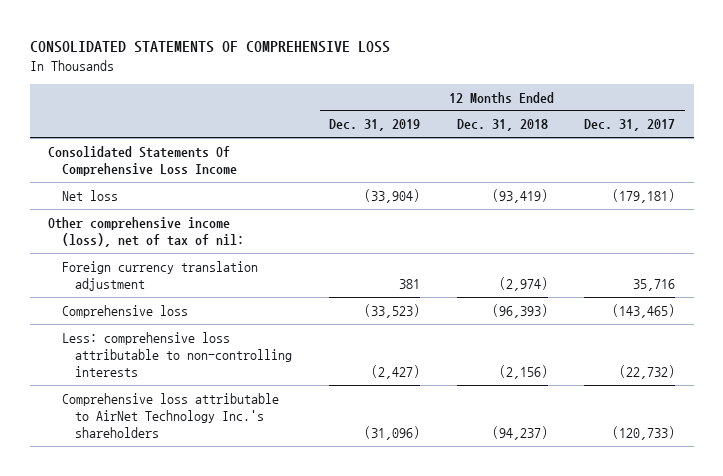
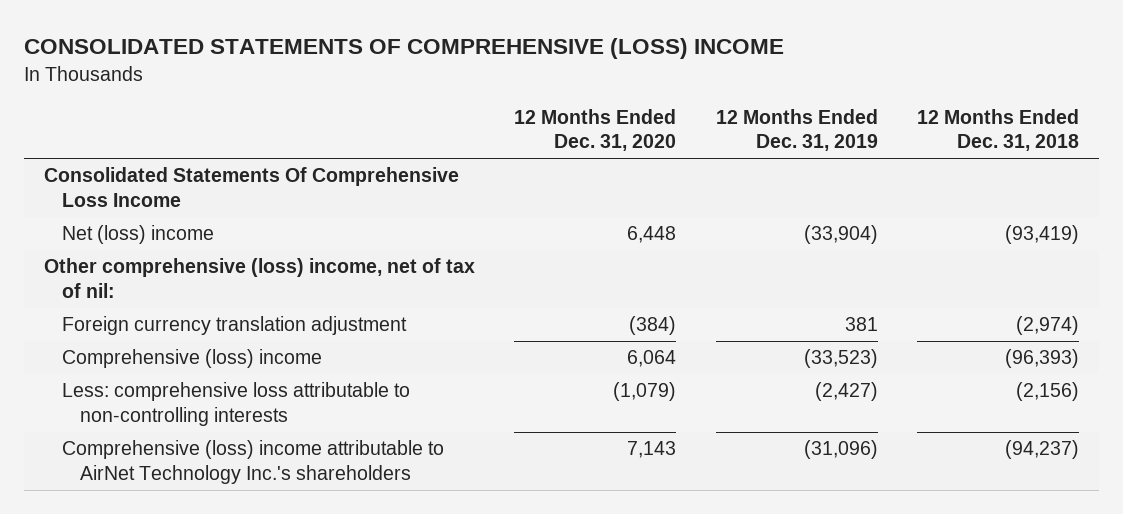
[29,41,390,54] CONSOLIDATED STATEMENTS OF COMPREHENSIVE LOSS -> [24,38,785,60] CONSOLIDATED STATEMENTS OF COMPREHENSIVE (LOSS) INCOME
[584,119,676,132] Dec. 31, 2017 -> none
none -> [514,108,677,152] 12 Months Ended Dec. 31, 2020
[61,189,118,201] Net loss -> [62,225,215,245] Net (loss) income
[48,216,244,248] Other comprehensive income (loss), net of tax of nil: -> [43,258,475,299] Other comprehensive (loss) income, net of tax of nil:
[61,304,188,318] Comprehensive loss -> [62,349,323,369] Comprehensive (loss) income
[61,392,279,439] Comprehensive loss attributable to AirNet Technology Inc.'s shareholders -> [62,440,445,485] Comprehensive (loss) income attributable to AirNet Technology Inc.'s shareholders

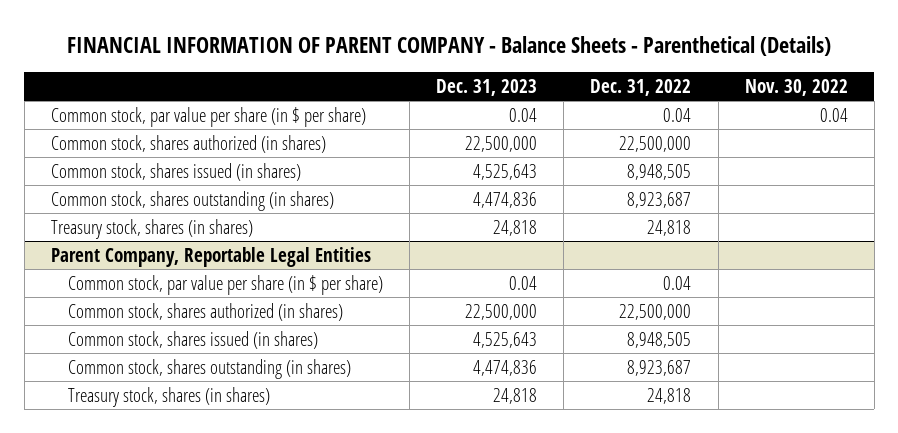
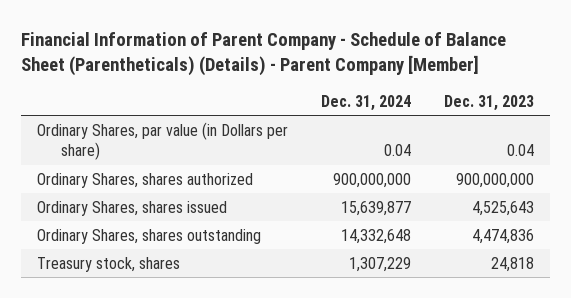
[67,36,832,57] FINANCIAL INFORMATION OF PARENT COMPANY - Balance Sheets - Parenthetical (Details) -> [21,32,507,76] Financial Information of Parent Company - Schedule of Balance Sheet (Parentheticals) (Details) - Parent Company [Member]
[590,78,692,96] Dec. 31, 2022 -> none
[744,78,848,96] Nov. 30, 2022 -> none
none -> [321,94,412,111] Dec. 31, 2024
[50,246,371,267] Parent Company, Reportable Legal Entities -> none
[67,274,383,295] Common stock, par value per share (in $ per share) -> none
[67,302,343,321] Common stock, shares authorized (in shares) -> none
[67,330,318,349] Common stock, shares issued (in shares) -> none
[67,358,351,379] Common stock, shares outstanding (in shares) -> none
[67,386,270,407] Treasury stock, shares (in shares) -> none
[50,106,366,127] Common stock, par value per share (in $ per share) -> [37,121,289,161] Ordinary Shares, par value (in Dollars per share)
[50,134,326,153] Common stock, shares authorized (in shares) -> [37,172,254,188] Ordinary Shares, shares authorized
[465,135,538,152] 22,500,000 -> [455,172,534,188] 900,000,000
[50,162,301,181] Common stock, shares issued (in shares) -> [37,200,228,216] Ordinary Shares, shares issued
[50,190,334,211] Common stock, shares outstanding (in shares) -> [37,228,262,244] Ordinary Shares, shares outstanding
[50,218,253,239] Treasury stock, shares (in shares) -> [37,256,181,272] Treasury stock, shares

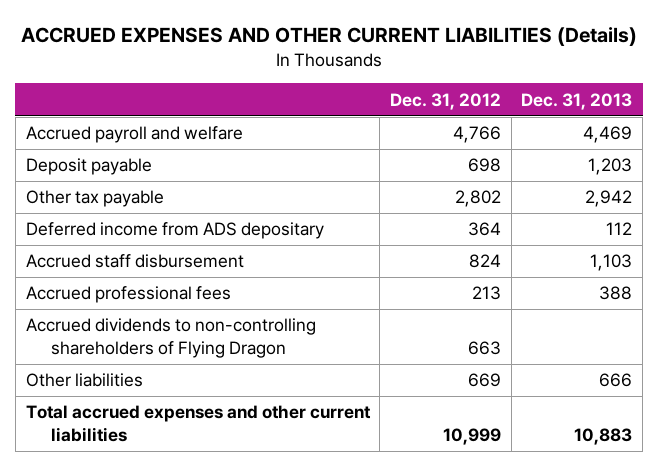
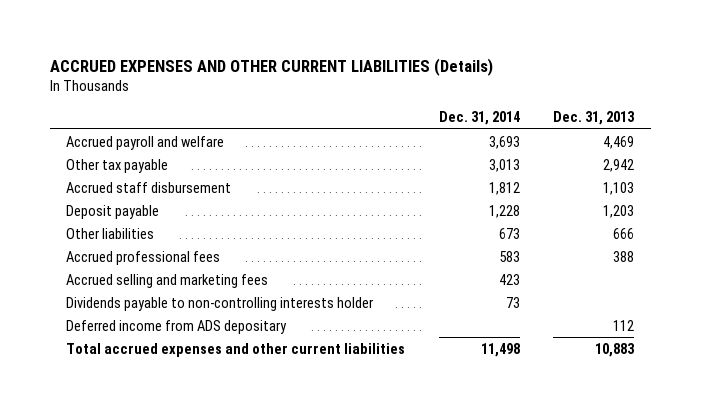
[389,92,501,110] Dec. 31, 2012 -> none
none -> [438,111,520,126] Dec. 31, 2014
[25,318,316,358] Accrued dividends to non-controlling shareholders of Flying Dragon -> none
[25,158,152,176] Deposit payable -> [66,204,160,219] Deposit payable
[25,286,231,304] Accrued professional fees -> [66,250,221,265] Accrued professional fees
none -> [66,273,269,288] Accrued selling and marketing fees
none -> [66,296,374,311] Dividends payable to non-controlling interests holder
[25,222,324,240] Deferred income from ADS depositary -> [66,319,288,334] Deferred income from ADS depositary

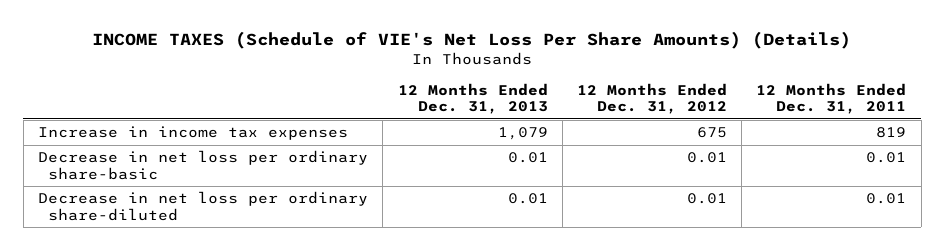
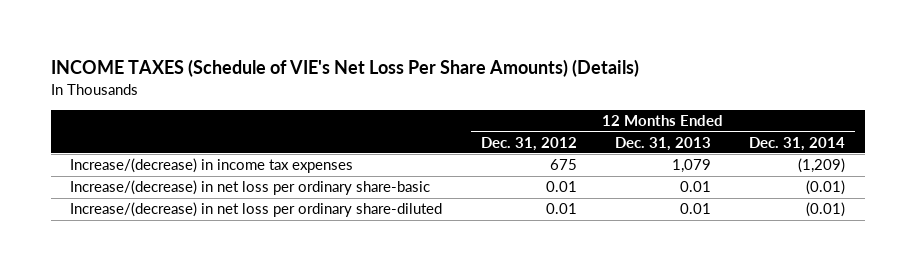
[756,82,907,115] 12 Months Ended Dec. 31, 2011 -> none
none -> [749,136,846,151] Dec. 31, 2014
[38,126,349,141] Increase in income tax expenses -> [70,158,354,174] Increase/(decrease) in income tax expenses
[38,150,369,180] Decrease in net loss per ordinary share-basic -> [70,180,431,196] Increase/(decrease) in net loss per ordinary share-basic
[38,191,369,221] Decrease in net loss per ordinary share-diluted -> [70,202,443,218] Increase/(decrease) in net loss per ordinary share-diluted

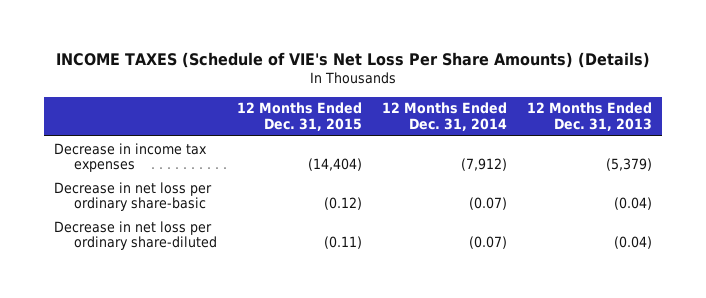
[480,136,577,151] Dec. 31, 2012 -> none
none -> [236,102,362,131] 12 Months Ended Dec. 31, 2015
[70,158,354,174] Increase/(decrease) in income tax expenses -> [54,142,208,173] Decrease in income tax expenses
[672,159,712,174] 1,079 -> [605,158,652,172] (5,379)
[798,158,846,174] (1,209) -> [460,158,507,172] (7,912)
[70,180,431,196] Increase/(decrease) in net loss per ordinary share-basic -> [54,181,213,212] Decrease in net loss per ordinary share-basic
[680,181,712,193] 0.01 -> [613,197,652,211] (0.04)
[806,180,846,196] (0.01) -> [468,197,507,211] (0.07)
[70,202,443,218] Increase/(decrease) in net loss per ordinary share-diluted -> [54,220,218,251] Decrease in net loss per ordinary share-diluted
[680,203,712,215] 0.01 -> [613,236,652,250] (0.04)
[806,202,846,218] (0.01) -> [468,236,507,250] (0.07)

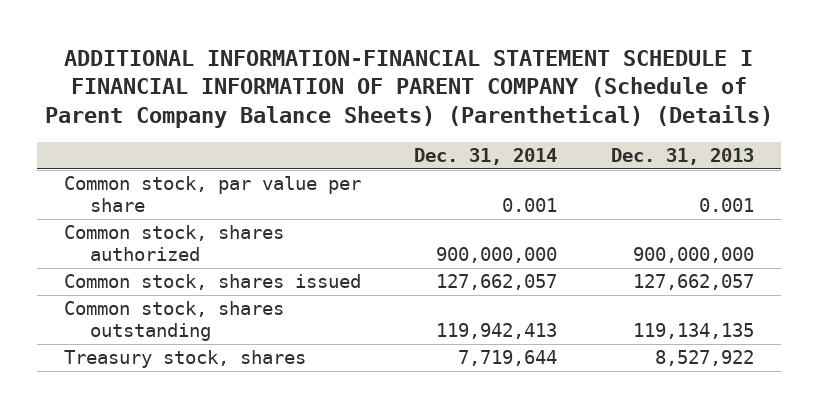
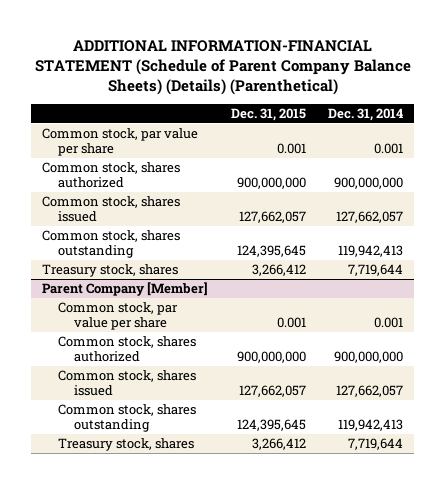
[44,49,773,129] ADDITIONAL INFORMATION-FINANCIAL STATEMENT SCHEDULE I FINANCIAL INFORMATION OF PARENT COMPANY (Schedule of Parent Company Balance Sheets) (Parenthetical) (Details) -> [34,40,411,96] ADDITIONAL INFORMATION-FINANCIAL STATEMENT (Schedule of Parent Company Balance Sheets) (Details) (Parenthetical)
[610,147,754,165] Dec. 31, 2013 -> none
none -> [230,108,306,122] Dec. 31, 2015
none -> [42,281,209,296] Parent Company [Member]
none -> [58,301,179,331] Common stock, par value per share
none -> [58,335,197,363] Common stock, shares authorized
none -> [58,369,197,397] Common stock, shares issued
none -> [58,403,197,433] Common stock, shares outstanding
none -> [58,437,195,451] Treasury stock, shares

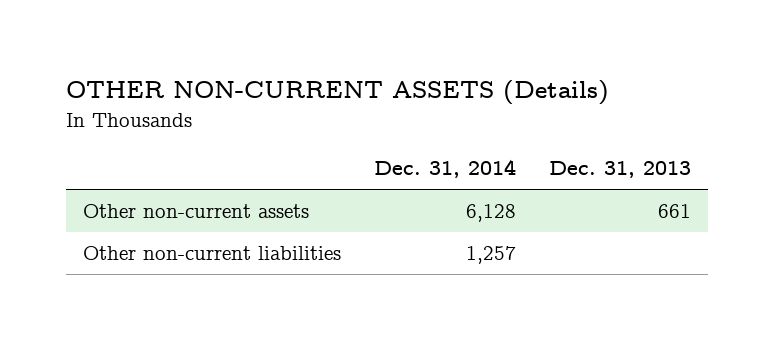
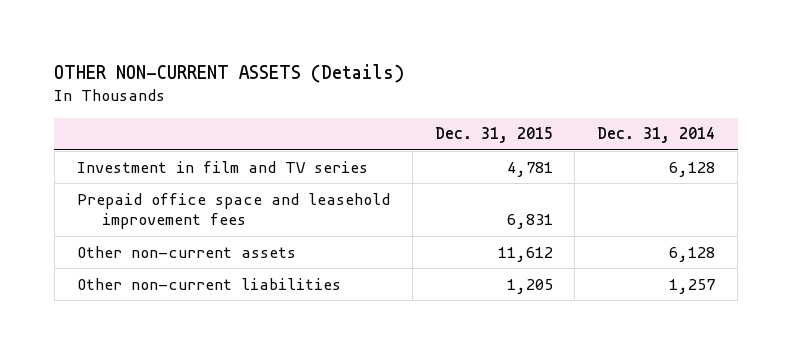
[549,161,692,179] Dec. 31, 2013 -> none
none -> [434,127,553,144] Dec. 31, 2015
none -> [76,160,368,173] Investment in film and TV series
none -> [76,192,390,230] Prepaid office space and leasehold improvement fees

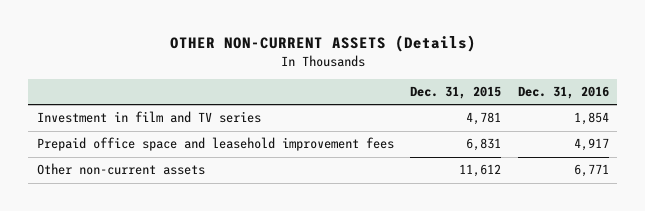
[597,127,716,144] Dec. 31, 2014 -> none
none -> [517,86,609,100] Dec. 31, 2016
[76,277,341,290] Other non-current liabilities -> none

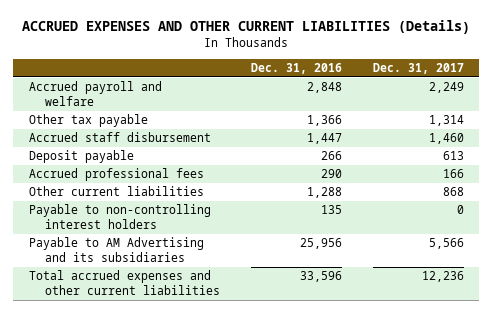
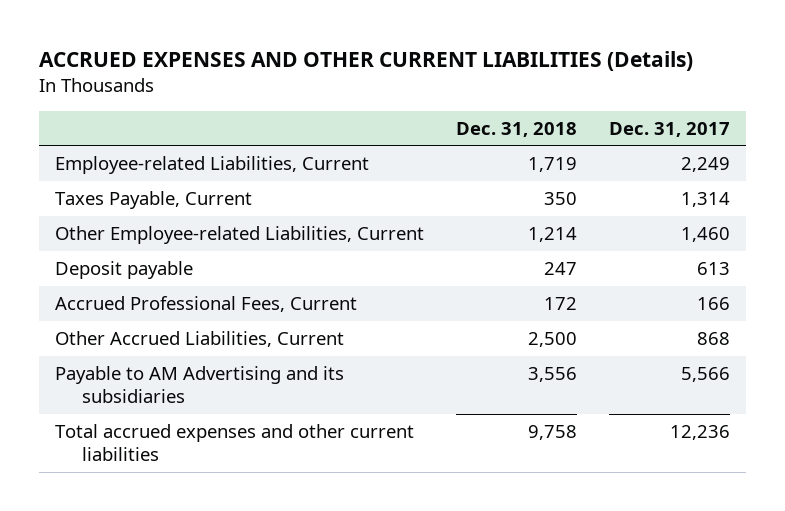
[250,63,342,75] Dec. 31, 2016 -> none
none -> [455,121,577,137] Dec. 31, 2018
[28,81,162,106] Accrued payroll and welfare -> [54,155,369,174] Employee-related Liabilities, Current
[28,114,148,128] Other tax payable -> [54,190,252,209] Taxes Payable, Current
[28,132,211,143] Accrued staff disbursement -> [54,225,424,244] Other Employee-related Liabilities, Current
[28,204,211,229] Payable to non-controlling interest holders -> none
[28,168,204,182] Accrued professional fees -> [54,295,357,312] Accrued Professional Fees, Current
[28,186,204,197] Other current liabilities -> [54,330,344,347] Other Accrued Liabilities, Current

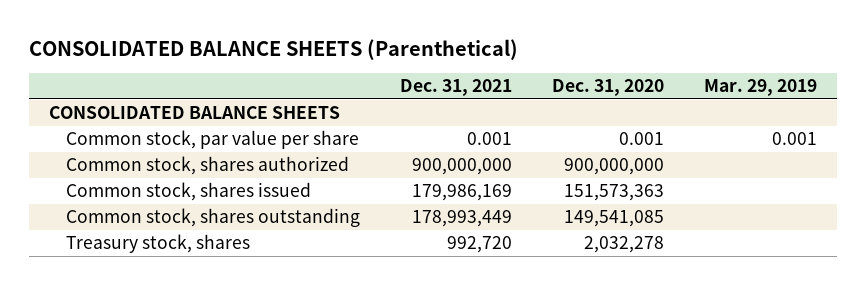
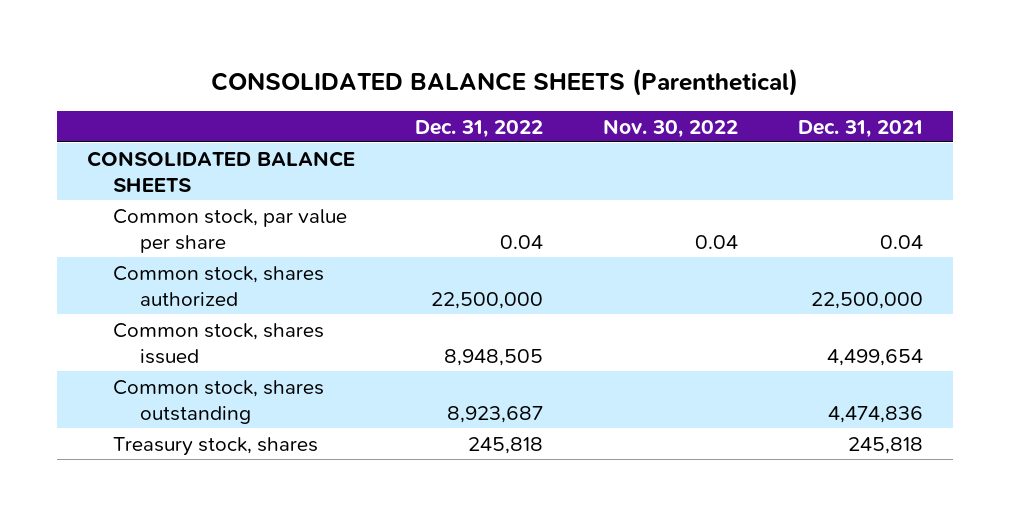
[552,79,665,97] Dec. 31, 2020 -> none
[704,79,818,97] Mar. 29, 2019 -> none
none -> [414,119,543,138] Dec. 31, 2022
none -> [602,118,738,138] Nov. 30, 2022
[467,132,513,146] 0.001 -> [879,234,923,249] 0.04
[412,158,513,176] 900,000,000 -> [810,291,923,309] 22,500,000
[412,184,513,202] 179,986,169 -> [826,348,923,366] 4,499,654
[412,210,513,228] 178,993,449 -> [827,405,923,423] 4,474,836
[447,236,513,254] 992,720 -> [847,436,923,454] 245,818

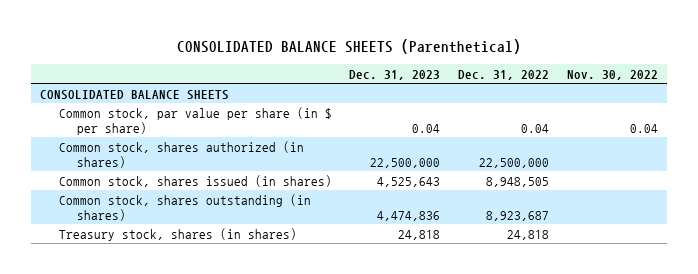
[797,119,923,138] Dec. 31, 2021 -> none
none -> [349,69,441,80] Dec. 31, 2023
[113,208,348,253] Common stock, par value per share -> [58,106,332,135] Common stock, par value per share (in $ per share)
[113,265,325,306] Common stock, shares authorized -> [58,140,304,168] Common stock, shares authorized (in shares)
[113,322,325,364] Common stock, shares issued -> [58,174,332,187] Common stock, shares issued (in shares)
[113,379,325,424] Common stock, shares outstanding -> [58,193,311,221] Common stock, shares outstanding (in shares)
[113,436,319,456] Treasury stock, shares -> [58,227,297,241] Treasury stock, shares (in shares)
[467,436,543,454] 245,818 -> [507,229,550,240] 24,818

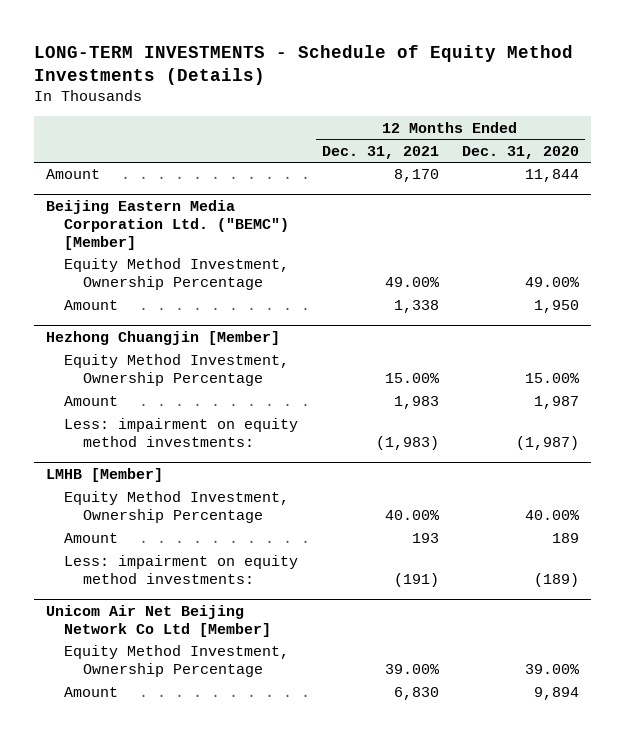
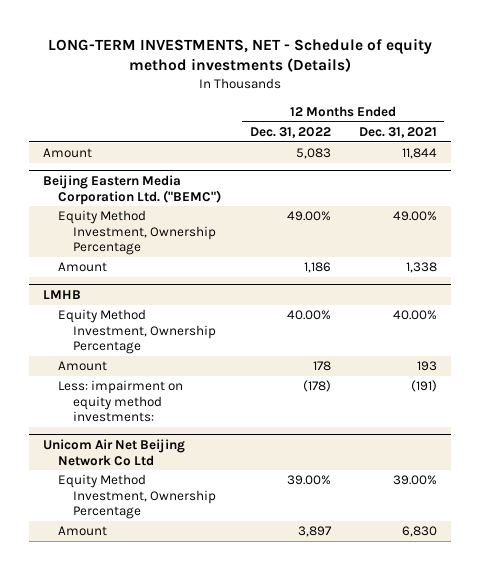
[34,44,574,85] LONG-TERM INVESTMENTS - Schedule of Equity Method Investments (Details) -> [48,37,433,73] LONG-TERM INVESTMENTS, NET - Schedule of equity method investments (Details)
[462,145,580,159] Dec. 31, 2020 -> none
none -> [249,126,331,138] Dec. 31, 2022
[393,169,439,183] 8,170 -> [401,148,437,160] 11,844
[45,200,290,250] Beijing Eastern Media Corporation Ltd. ("BEMC") [Member] -> [43,175,222,205] Beijing Eastern Media Corporation Ltd. ("BEMC")
[45,331,280,346] Hezhong Chuangjin [Member] -> none
[64,354,290,387] Equity Method Investment, Ownership Percentage -> none
[64,396,119,407] Amount -> none
[64,418,299,448] Less: impairment on equity method investments: -> none
[45,468,163,483] LMHB [Member] -> [43,290,82,300] LMHB
[45,605,272,637] Unicom Air Net Beijing Network Co Ltd [Member] -> [43,439,186,466] Unicom Air Net Beijing Network Co Ltd

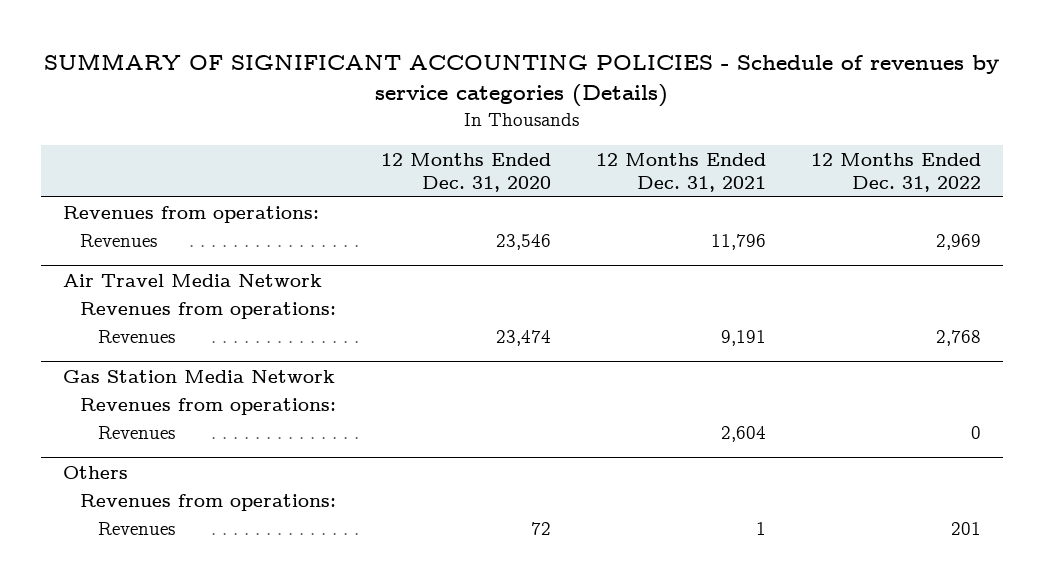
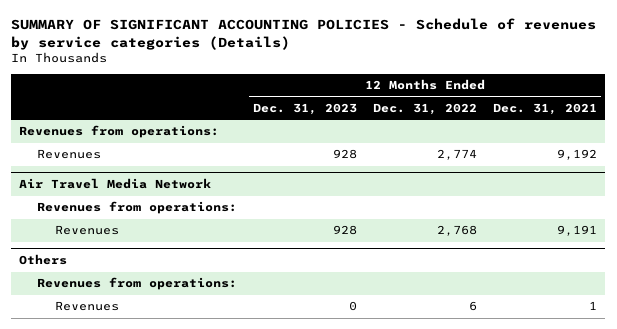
[381,152,552,193] 12 Months Ended Dec. 31, 2020 -> none
none -> [253,103,358,116] Dec. 31, 2023
[711,233,767,250] 11,796 -> [557,149,598,161] 9,192
[935,233,981,250] 2,969 -> [437,149,478,161] 2,774
[63,369,336,383] Gas Station Media Network -> none
[80,397,337,415] Revenues from operations: -> none
[97,425,175,439] Revenues -> none
[950,521,981,535] 201 -> [469,301,478,312] 6

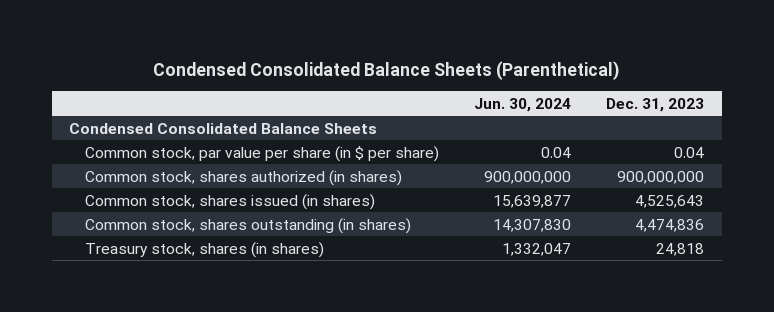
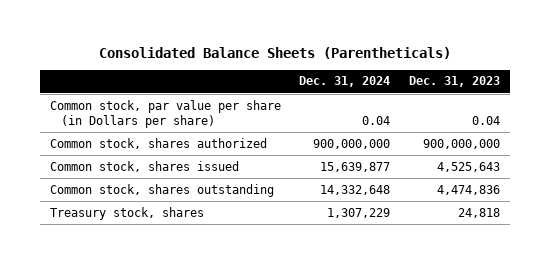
[152,60,620,80] Condensed Consolidated Balance Sheets (Parenthetical) -> [98,47,451,60] Consolidated Balance Sheets (Parentheticals)
[474,97,572,112] Jun. 30, 2024 -> none
none -> [299,76,391,88] Dec. 31, 2024
[69,122,378,134] Condensed Consolidated Balance Sheets -> none
[84,145,439,162] Common stock, par value per share (in $ per share) -> [49,99,281,128] Common stock, par value per share (in Dollars per share)
[84,169,402,186] Common stock, shares authorized (in shares) -> [49,137,267,149] Common stock, shares authorized
[84,193,375,210] Common stock, shares issued (in shares) -> [49,160,239,172] Common stock, shares issued
[84,217,411,234] Common stock, shares outstanding (in shares) -> [49,183,274,197] Common stock, shares outstanding
[84,241,324,258] Treasury stock, shares (in shares) -> [49,206,204,220] Treasury stock, shares

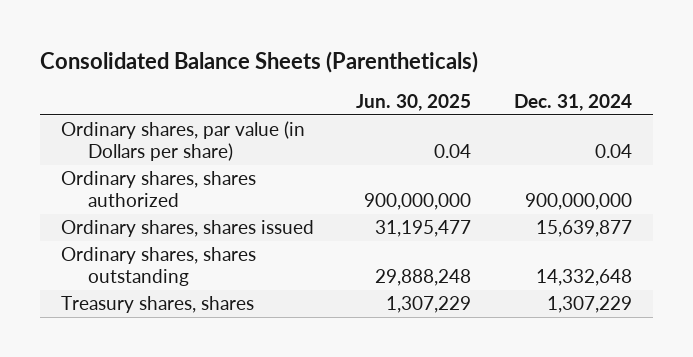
[409,76,501,88] Dec. 31, 2023 -> none
none -> [356,94,472,112] Jun. 30, 2025
[49,99,281,128] Common stock, par value per share (in Dollars per share) -> [60,121,305,162] Ordinary shares, par value (in Dollars per share)
[49,137,267,149] Common stock, shares authorized -> [60,171,256,208] Ordinary shares, shares authorized
[49,160,239,172] Common stock, shares issued -> [60,220,314,238] Ordinary shares, shares issued
[49,183,274,197] Common stock, shares outstanding -> [60,247,256,287] Ordinary shares, shares outstanding
[49,206,204,220] Treasury stock, shares -> [60,296,254,314] Treasury shares, shares

